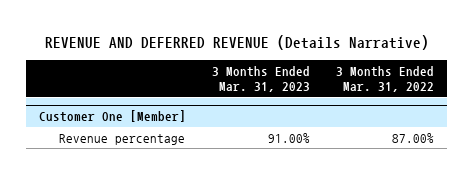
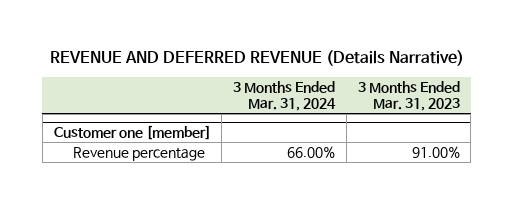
[336,65,435,93] 3 Months Ended Mar. 31, 2022 -> none
none -> [233,80,337,112] 3 Months Ended Mar. 31, 2024
[39,110,187,123] Customer One [Member] -> [53,125,211,141] Customer one [member]

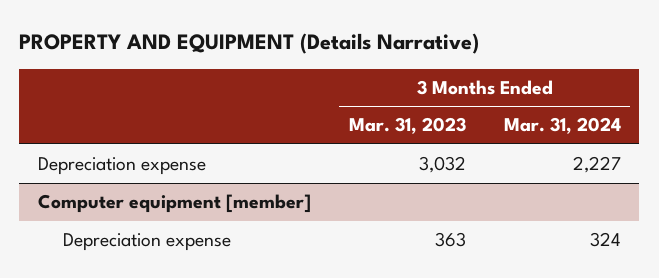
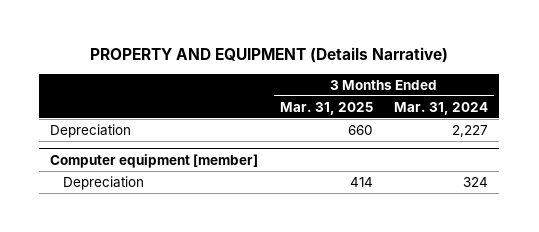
[348,117,466,135] Mar. 31, 2023 -> none
none -> [279,101,373,115] Mar. 31, 2025
[38,157,207,176] Depreciation expense -> [50,123,132,138] Depreciation
[62,233,231,252] Depreciation expense -> [62,175,144,190] Depreciation

